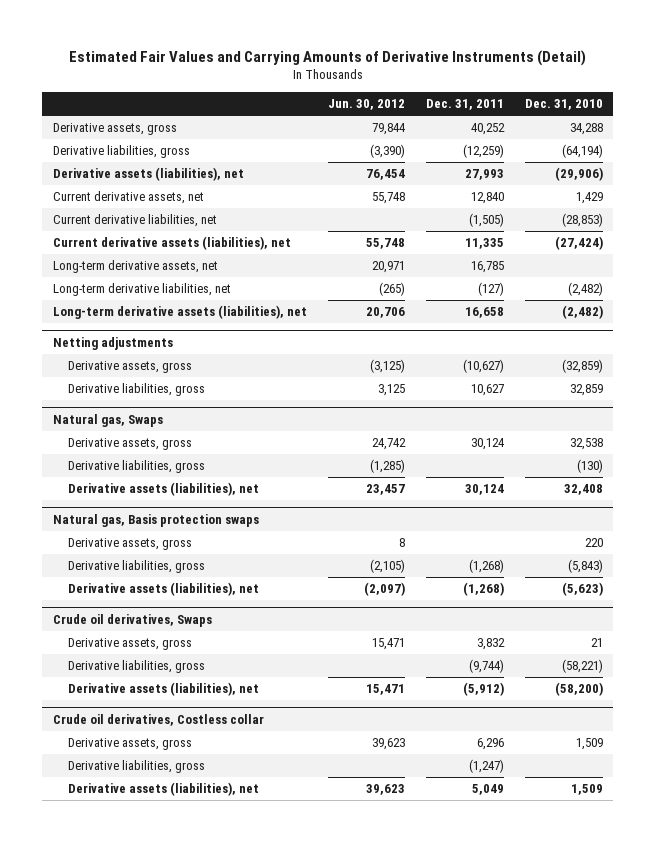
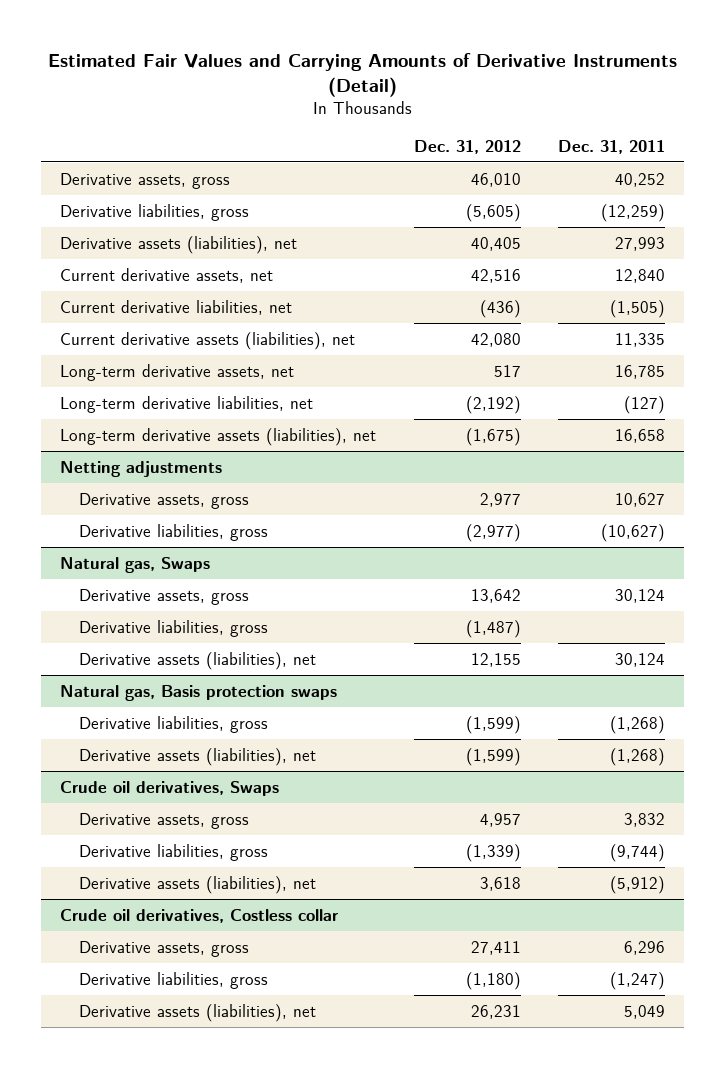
[327,99,405,111] Jun. 30, 2012 -> none
[524,99,603,111] Dec. 31, 2010 -> none
none -> [413,139,521,154] Dec. 31, 2012
[462,358,504,373] (10,627) -> [615,492,666,507] 10,627
[470,383,504,396] 10,627 -> [601,523,666,542] (10,627)
[68,537,193,550] Derivative assets, gross -> none

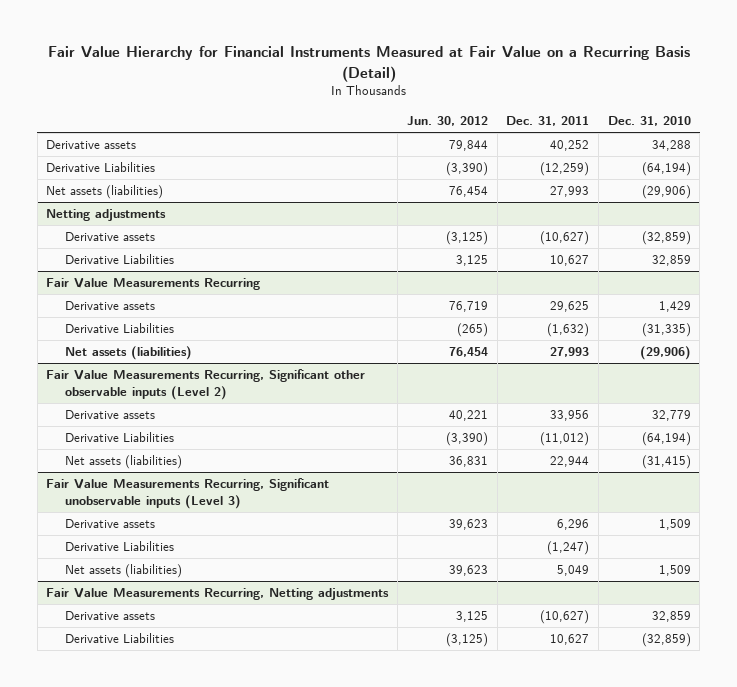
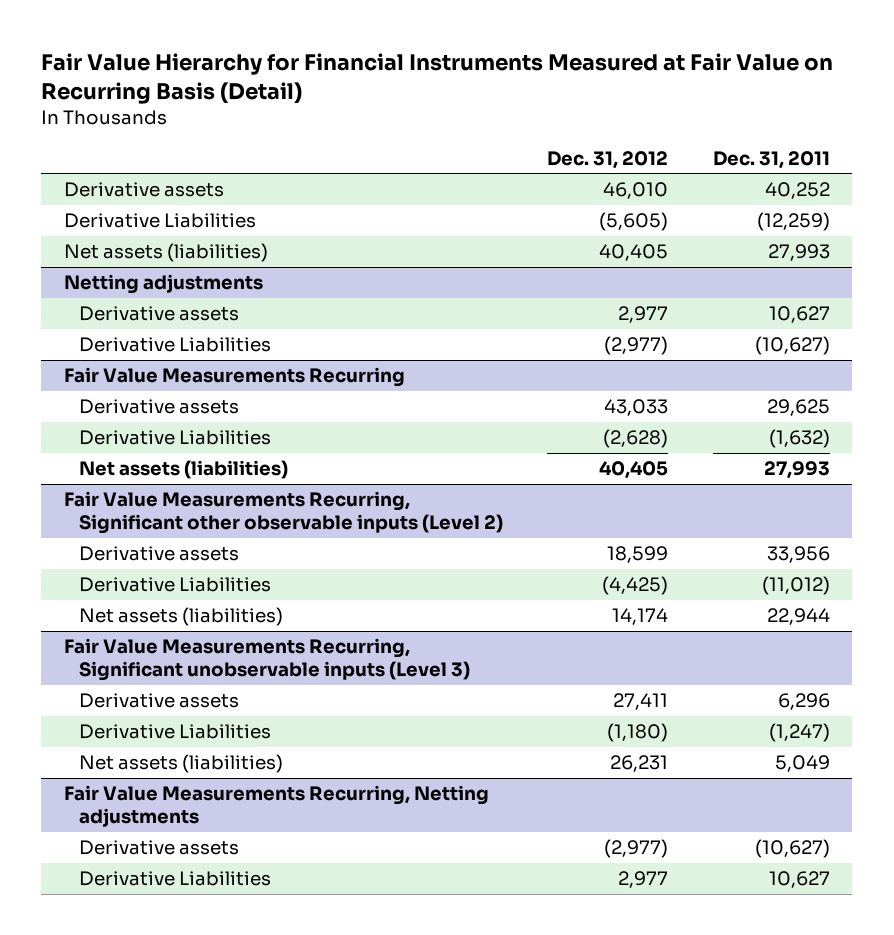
[47,46,690,82] Fair Value Hierarchy for Financial Instruments Measured at Fair Value on a Recurring Basis (Detail) -> [41,53,834,104] Fair Value Hierarchy for Financial Instruments Measured at Fair Value on Recurring Basis (Detail)
[406,115,488,126] Jun. 30, 2012 -> none
[607,115,691,126] Dec. 31, 2010 -> none
none -> [547,150,669,169] Dec. 31, 2012
[540,231,590,246] (10,627) -> [769,306,831,324] 10,627
[550,255,590,267] 10,627 -> [755,336,831,356] (10,627)

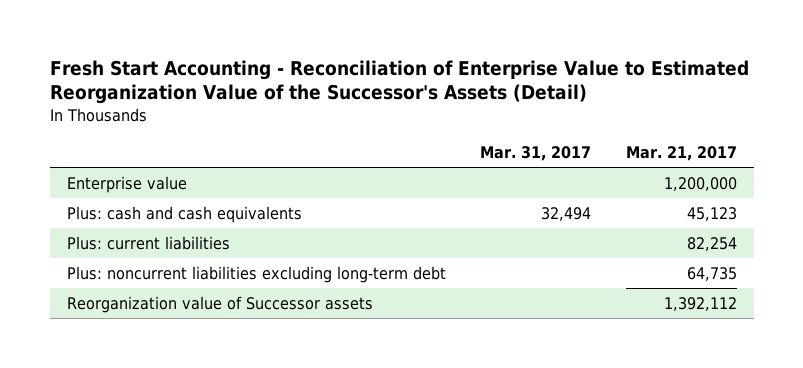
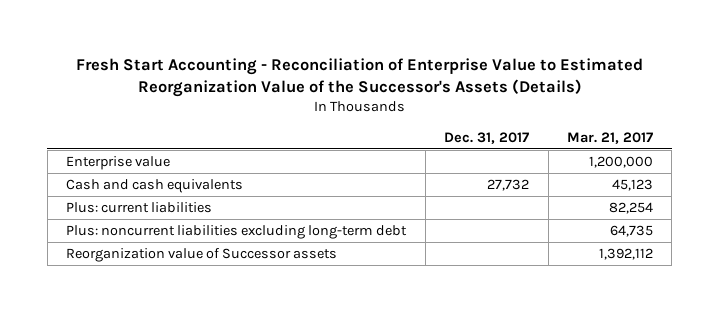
[49,59,749,105] Fresh Start Accounting - Reconciliation of Enterprise Value to Estimated Reorganization Value of the Successor's Assets (Detail) -> [75,57,643,97] Fresh Start Accounting - Reconciliation of Enterprise Value to Estimated Reorganization Value of the Successor's Assets (Details)
[480,146,592,162] Mar. 31, 2017 -> none
none -> [444,131,530,144] Dec. 31, 2017
[66,205,302,223] Plus: cash and cash equivalents -> [66,179,244,194] Cash and cash equivalents

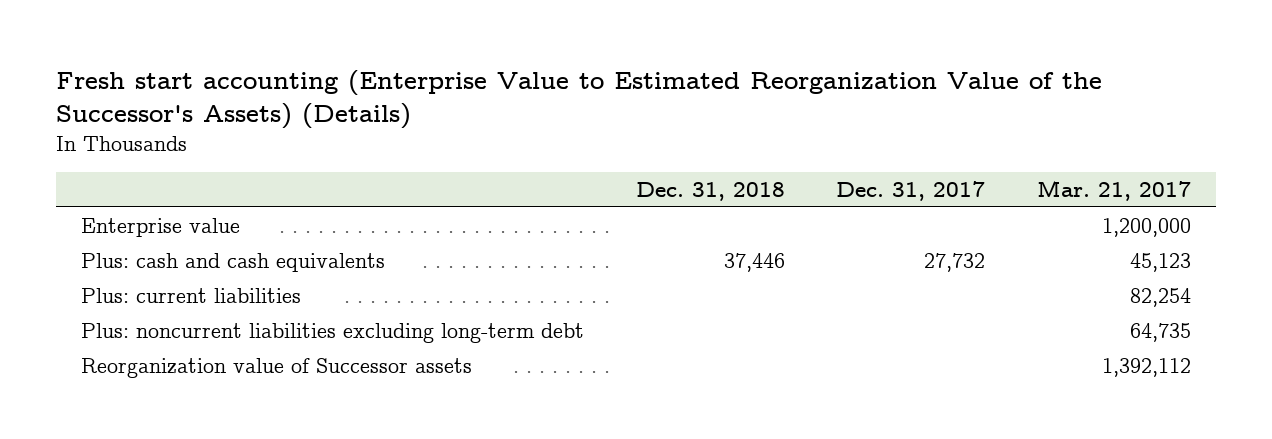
[75,57,643,97] Fresh Start Accounting - Reconciliation of Enterprise Value to Estimated Reorganization Value of the Successor's Assets (Details) -> [55,69,1102,130] Fresh start accounting (Enterprise Value to Estimated Reorganization Value of the Successor's Assets) (Details)
none -> [635,181,785,201] Dec. 31, 2018
[66,179,244,194] Cash and cash equivalents -> [81,252,386,272] Plus: cash and cash equivalents

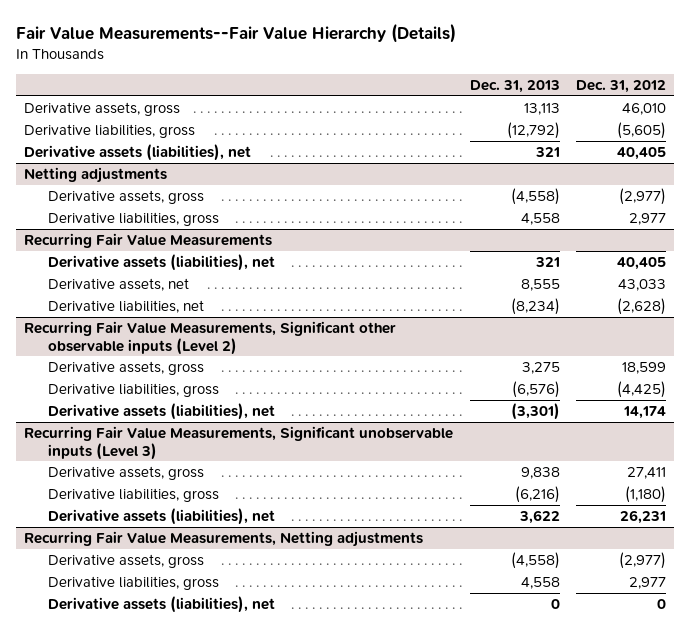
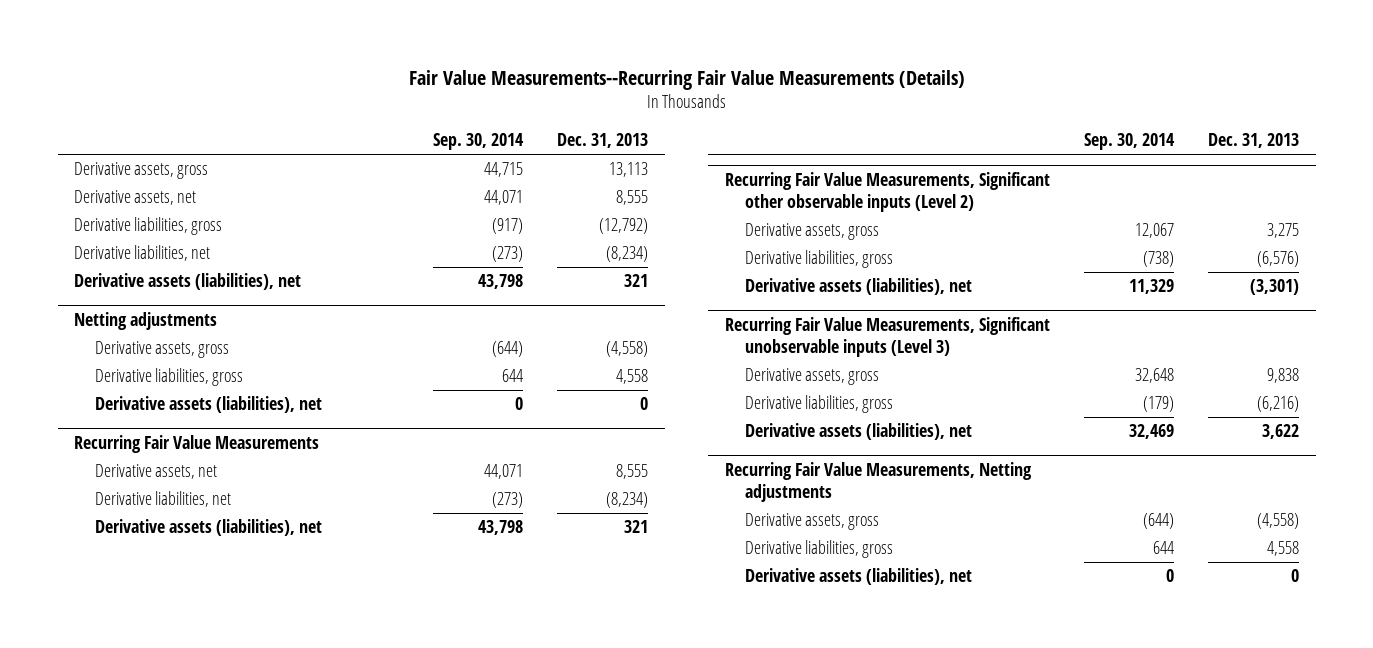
[16,23,457,44] Fair Value Measurements--Fair Value Hierarchy (Details) -> [408,69,965,90] Fair Value Measurements--Recurring Fair Value Measurements (Details)
[575,79,666,93] Dec. 31, 2012 -> none
none -> [433,133,525,151] Sep. 30, 2014
none -> [74,190,197,206] Derivative assets, net
none -> [74,245,211,262] Derivative liabilities, net
none -> [94,396,322,414] Derivative assets (liabilities), net
[47,253,275,271] Derivative assets (liabilities), net -> [94,519,322,537] Derivative assets (liabilities), net

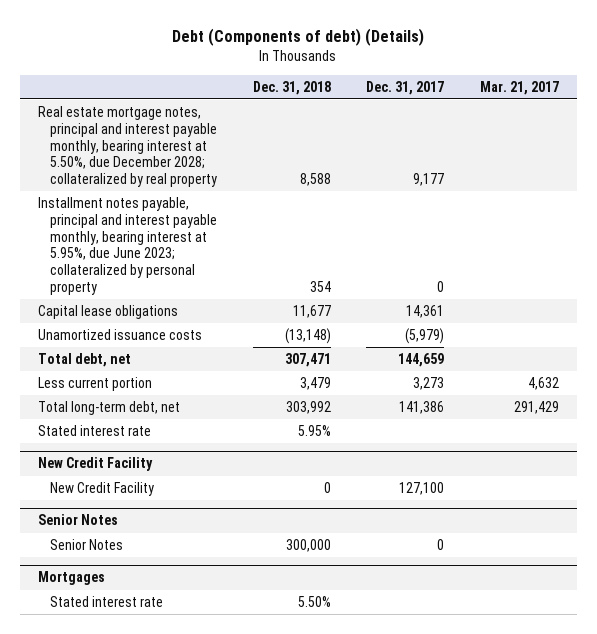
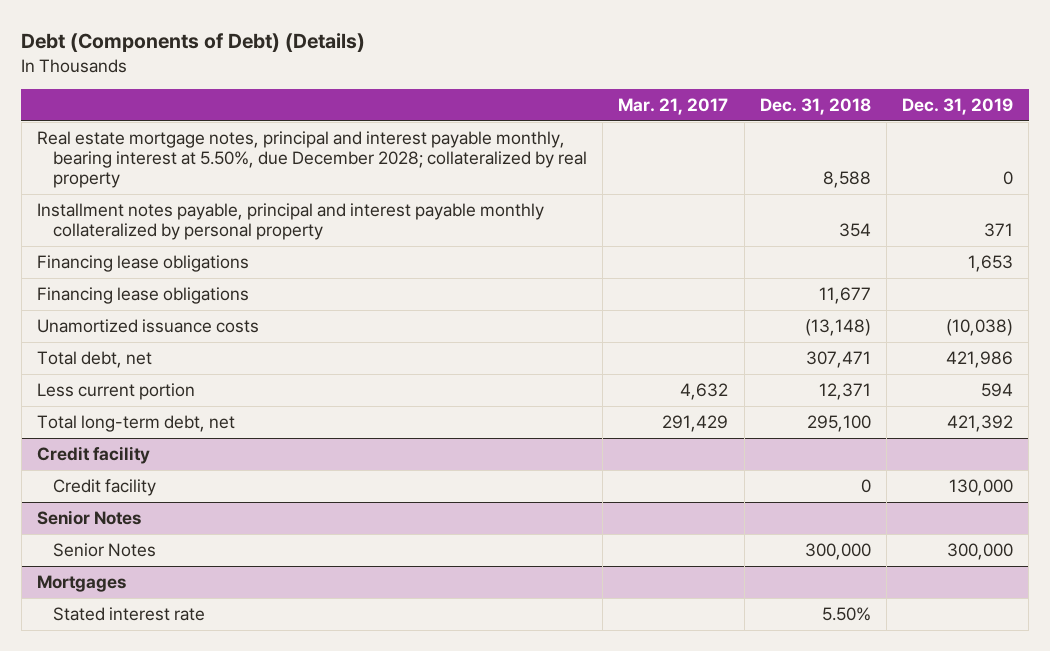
[172,27,425,46] Debt (Components of debt) (Details) -> [21,33,366,53] Debt (Components of Debt) (Details)
[366,80,445,95] Dec. 31, 2017 -> none
none -> [902,97,1014,115] Dec. 31, 2019
[37,197,217,295] Installment notes payable, principal and interest payable monthly, bearing interest at 5.95%, due June 2023; collateralized by personal property -> [37,202,545,241] Installment notes payable, principal and interest payable monthly collateralized by personal property
none -> [37,254,250,272] Financing lease obligations
[37,305,178,320] Capital lease obligations -> [37,286,250,304] Financing lease obligations
[37,425,151,437] Stated interest rate -> none
[299,377,331,391] 3,479 -> [818,382,871,400] 12,371
[285,401,331,415] 303,992 -> [806,414,871,432] 295,100
[37,457,153,472] New Credit Facility -> [37,445,151,464] Credit facility
[49,482,154,497] New Credit Facility -> [53,478,157,496] Credit facility

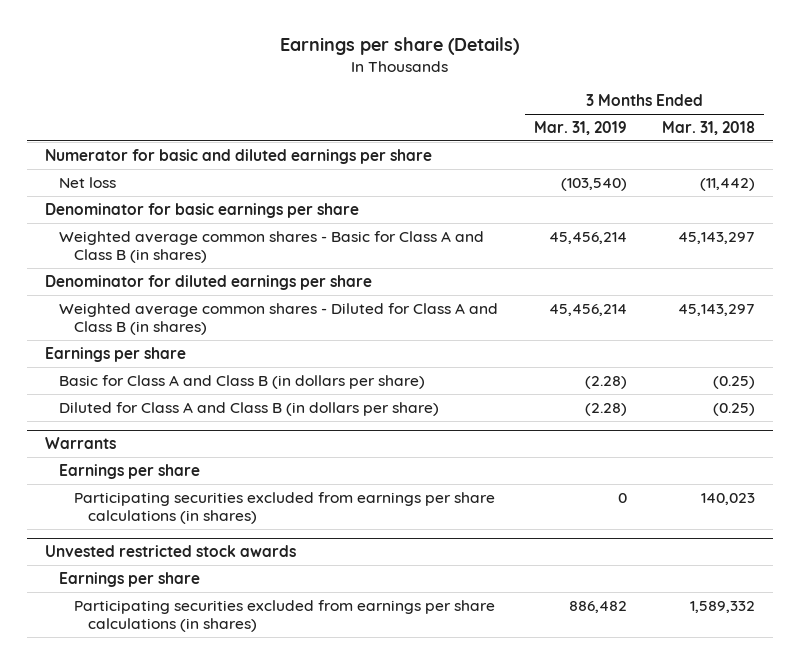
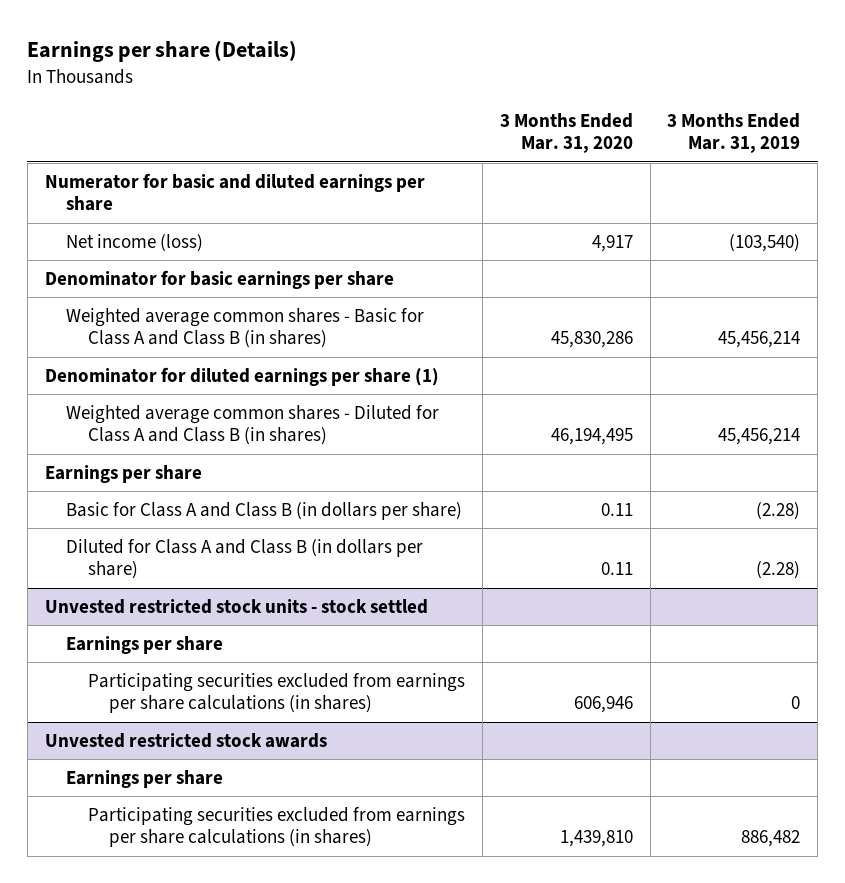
[662,121,756,136] Mar. 31, 2018 -> none
none -> [499,113,633,154] 3 Months Ended Mar. 31, 2020
[59,176,117,188] Net loss -> [66,234,204,253] Net income (loss)
[44,274,372,290] Denominator for diluted earnings per share -> [44,367,439,387] Denominator for diluted earnings per share (1)
[44,437,116,450] Warrants -> none
none -> [44,599,428,615] Unvested restricted stock units - stock settled

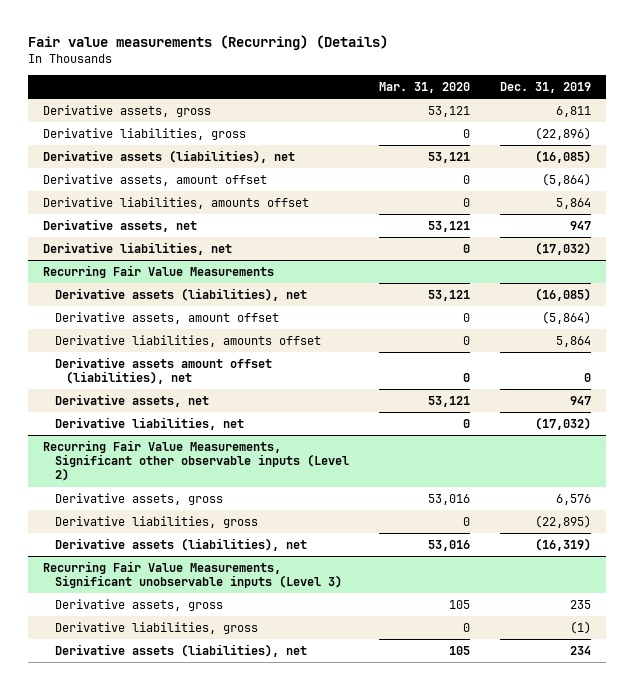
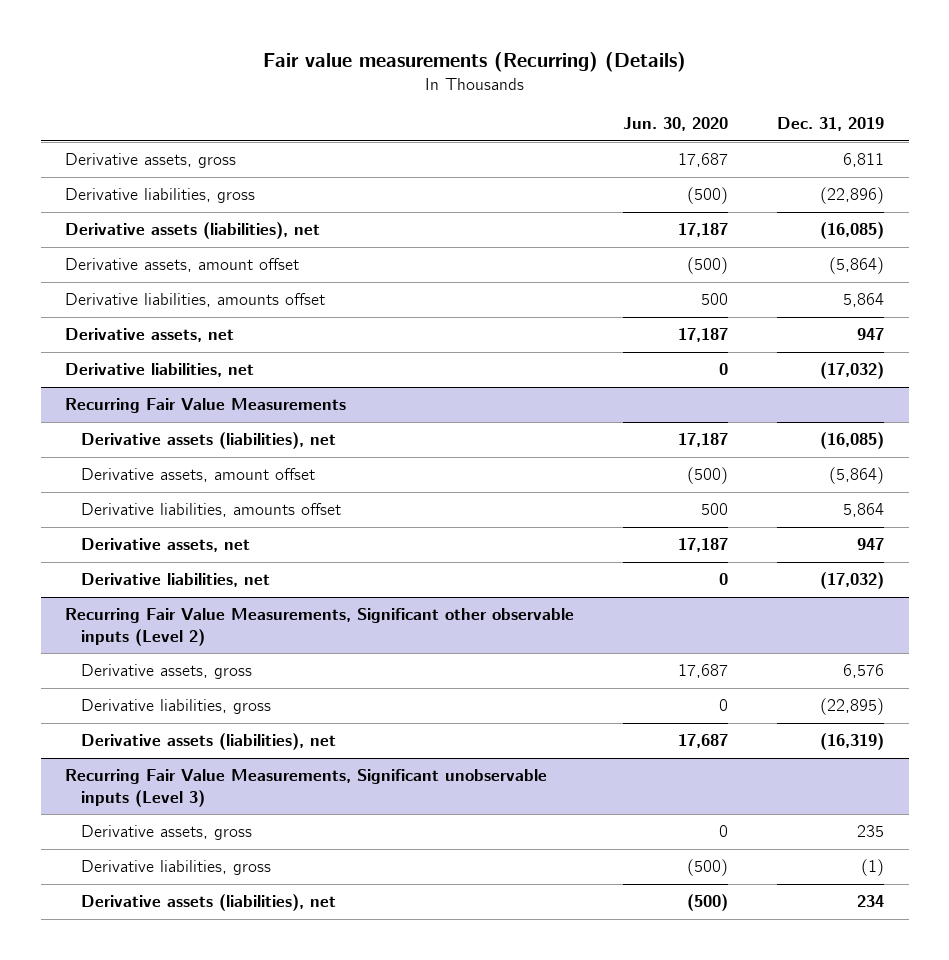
[378,81,470,93] Mar. 31, 2020 -> none
none -> [623,117,729,132] Jun. 30, 2020
[54,356,272,385] Derivative assets amount offset (liabilities), net -> none

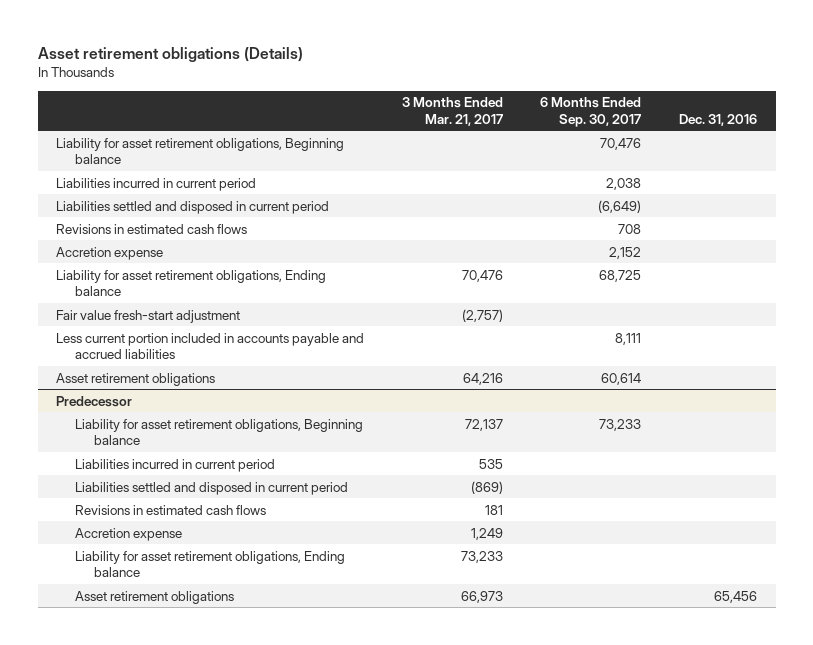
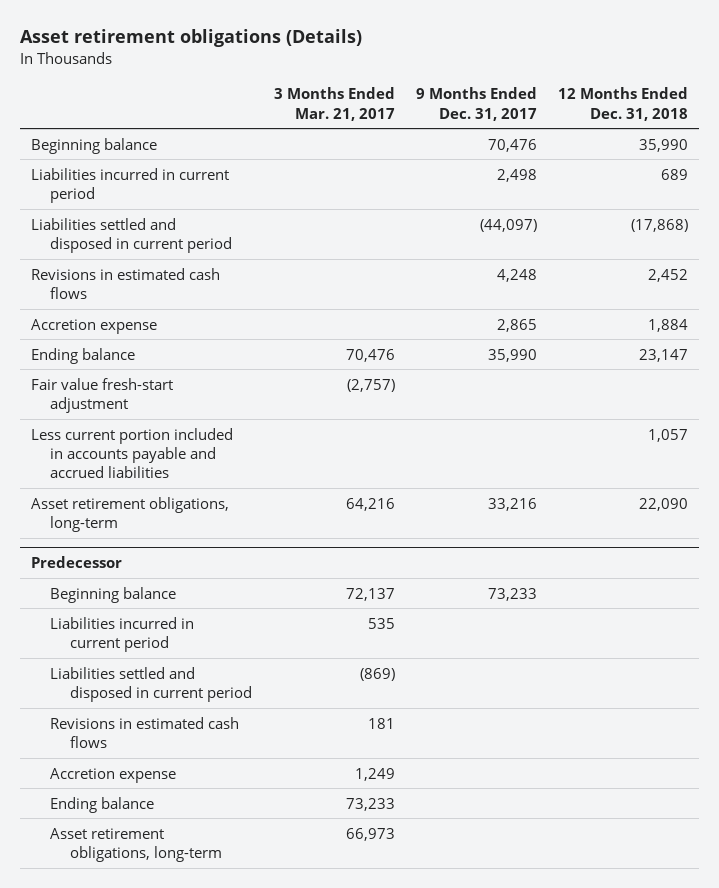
[540,97,642,127] 6 Months Ended Sep. 30, 2017 -> none
[678,113,757,126] Dec. 31, 2016 -> none
none -> [416,87,538,121] 9 Months Ended Dec. 31, 2017
none -> [558,87,689,121] 12 Months Ended Dec. 31, 2018
[56,137,345,165] Liability for asset retirement obligations, Beginning balance -> [30,137,157,154] Beginning balance
[56,269,327,297] Liability for asset retirement obligations, Ending balance -> [30,347,135,364] Ending balance
[56,372,216,386] Asset retirement obligations -> [30,496,229,532] Asset retirement obligations, long-term
[75,418,364,446] Liability for asset retirement obligations, Beginning balance -> [50,586,177,603] Beginning balance
[75,550,346,578] Liability for asset retirement obligations, Ending balance -> [50,796,155,813] Ending balance
[75,590,235,604] Asset retirement obligations -> [50,827,223,862] Asset retirement obligations, long-term

